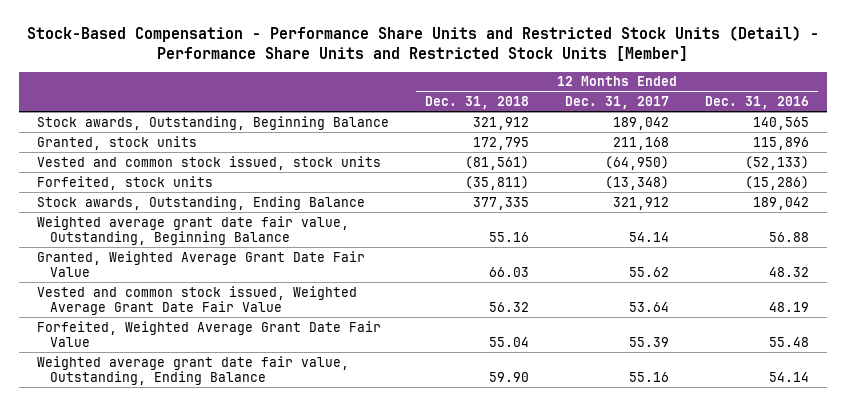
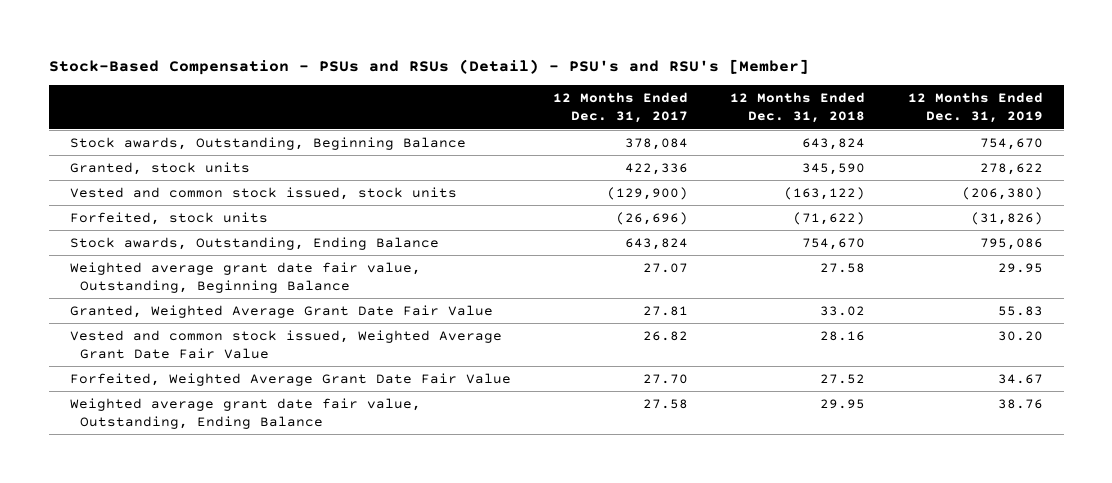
[26,26,819,62] Stock-Based Compensation - Performance Share Units and Restricted Stock Units (Detail) - Performance Share Units and Restricted Stock Units [Member] -> [48,58,809,75] Stock-Based Compensation - PSUs and RSUs (Detail) - PSU's and RSU's [Member]
[704,96,809,110] Dec. 31, 2016 -> none
none -> [907,92,1043,124] 12 Months Ended Dec. 31, 2019
[473,116,530,130] 321,912 -> [802,137,866,150] 643,824
[612,116,669,130] 189,042 -> [625,137,689,150] 378,084
[473,136,530,150] 172,795 -> [802,162,866,175] 345,590
[612,136,669,150] 211,168 -> [625,162,689,175] 422,336
[465,155,530,170] (81,561) -> [784,186,866,200] (163,122)
[604,155,669,170] (64,950) -> [607,186,689,200] (129,900)
[465,175,530,190] (35,811) -> [793,211,866,225] (71,622)
[604,175,669,190] (13,348) -> [616,211,689,225] (26,696)
[473,196,530,210] 377,335 -> [802,237,866,250] 754,670
[612,196,669,210] 321,912 -> [625,237,689,250] 643,824
[489,232,530,243] 55.16 -> [820,262,866,273] 27.58
[628,232,669,243] 54.14 -> [643,262,689,273] 27.07
[489,267,530,278] 66.03 -> [820,305,866,316] 33.02
[628,267,669,278] 55.62 -> [643,305,689,316] 27.81
[489,302,530,313] 56.32 -> [820,330,866,341] 28.16
[628,302,669,313] 53.64 -> [643,330,689,341] 26.82
[489,337,530,348] 55.04 -> [820,373,866,384] 27.52
[628,337,669,348] 55.39 -> [643,373,689,384] 27.70
[489,372,530,383] 59.90 -> [820,398,866,409] 29.95
[628,372,669,383] 55.16 -> [643,398,689,409] 27.58

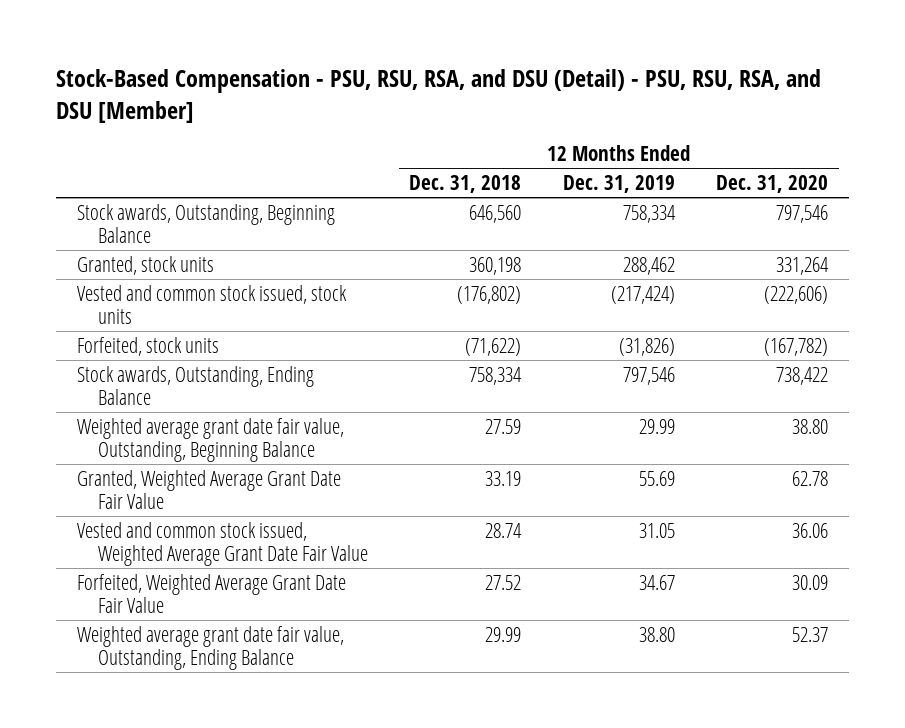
[48,58,809,75] Stock-Based Compensation - PSUs and RSUs (Detail) - PSU's and RSU's [Member] -> [55,69,821,123] Stock-Based Compensation - PSU, RSU, RSA, and DSU (Detail) - PSU, RSU, RSA, and DSU [Member]
[553,92,689,124] 12 Months Ended Dec. 31, 2017 -> none
none -> [716,174,829,193] Dec. 31, 2020
[802,137,866,150] 643,824 -> [469,204,522,223] 646,560
[979,137,1043,150] 754,670 -> [622,204,676,223] 758,334
[802,162,866,175] 345,590 -> [469,256,522,275] 360,198
[979,162,1043,175] 278,622 -> [622,256,675,275] 288,462
[784,186,866,200] (163,122) -> [457,285,522,304] (176,802)
[961,186,1043,200] (206,380) -> [610,285,675,304] (217,424)
[802,237,866,250] 754,670 -> [469,366,523,385] 758,334
[979,237,1043,250] 795,086 -> [622,366,675,385] 797,546
[820,262,866,273] 27.58 -> [485,418,522,434] 27.59
[997,262,1043,273] 29.95 -> [638,418,675,434] 29.99
[820,305,866,316] 33.02 -> [485,470,522,486] 33.19
[997,305,1043,316] 55.83 -> [638,470,675,486] 55.69
[820,330,866,341] 28.16 -> [485,522,523,538] 28.74
[997,330,1043,341] 30.20 -> [638,522,675,538] 31.05
[820,398,866,409] 29.95 -> [485,626,522,642] 29.99
[997,398,1043,409] 38.76 -> [638,626,675,642] 38.80

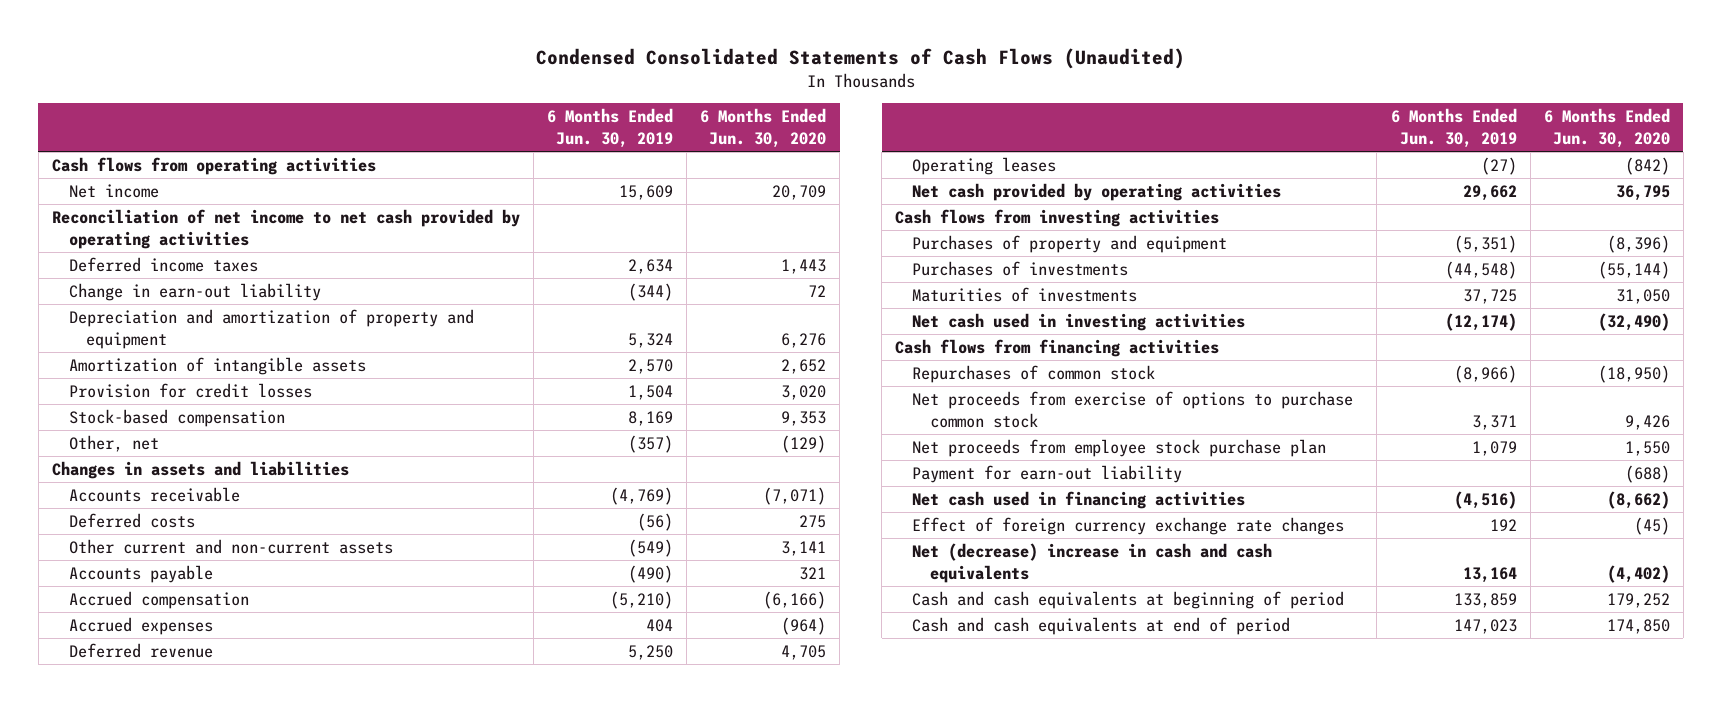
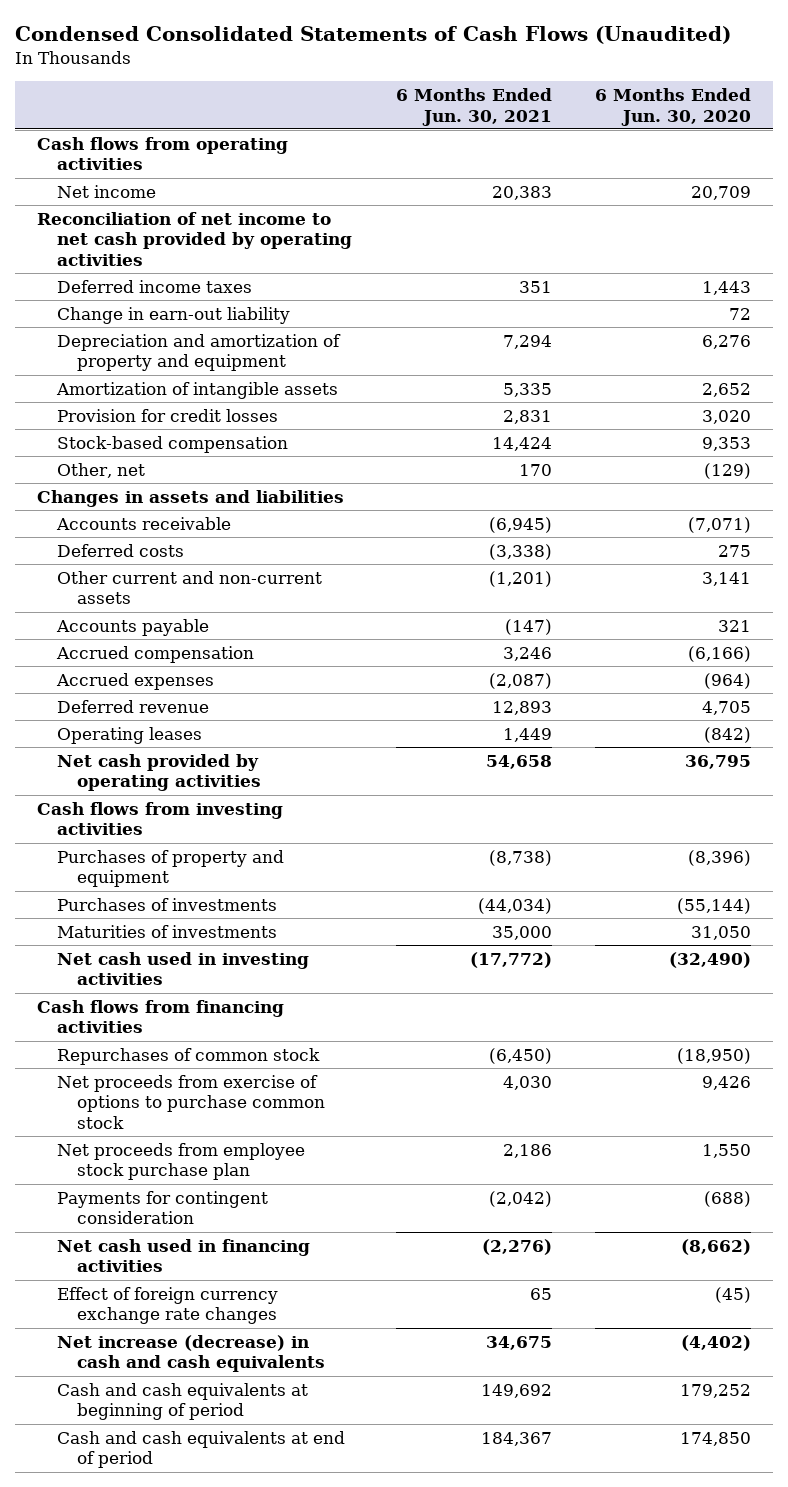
[547,108,674,149] 6 Months Ended Jun. 30, 2019 -> none
none -> [395,87,552,126] 6 Months Ended Jun. 30, 2021
[912,464,1183,483] Payment for earn-out liability -> [56,1190,268,1225] Payments for contingent consideration
[912,542,1273,583] Net (decrease) increase in cash and cash equivalents -> [56,1334,326,1373] Net increase (decrease) in cash and cash equivalents

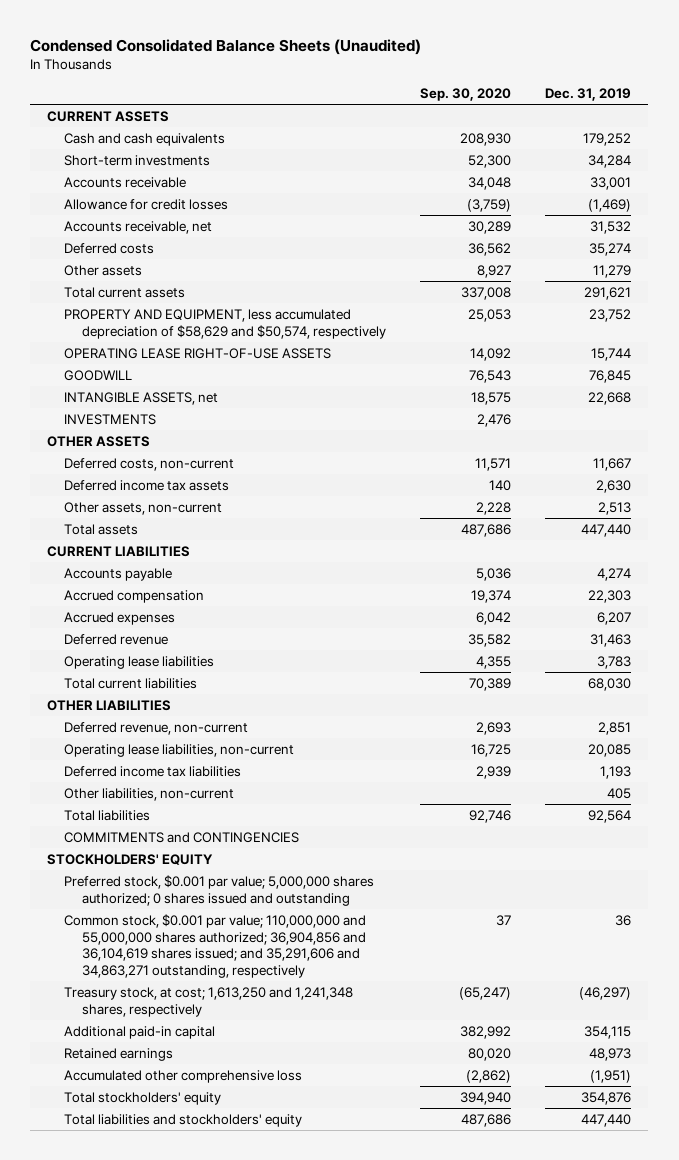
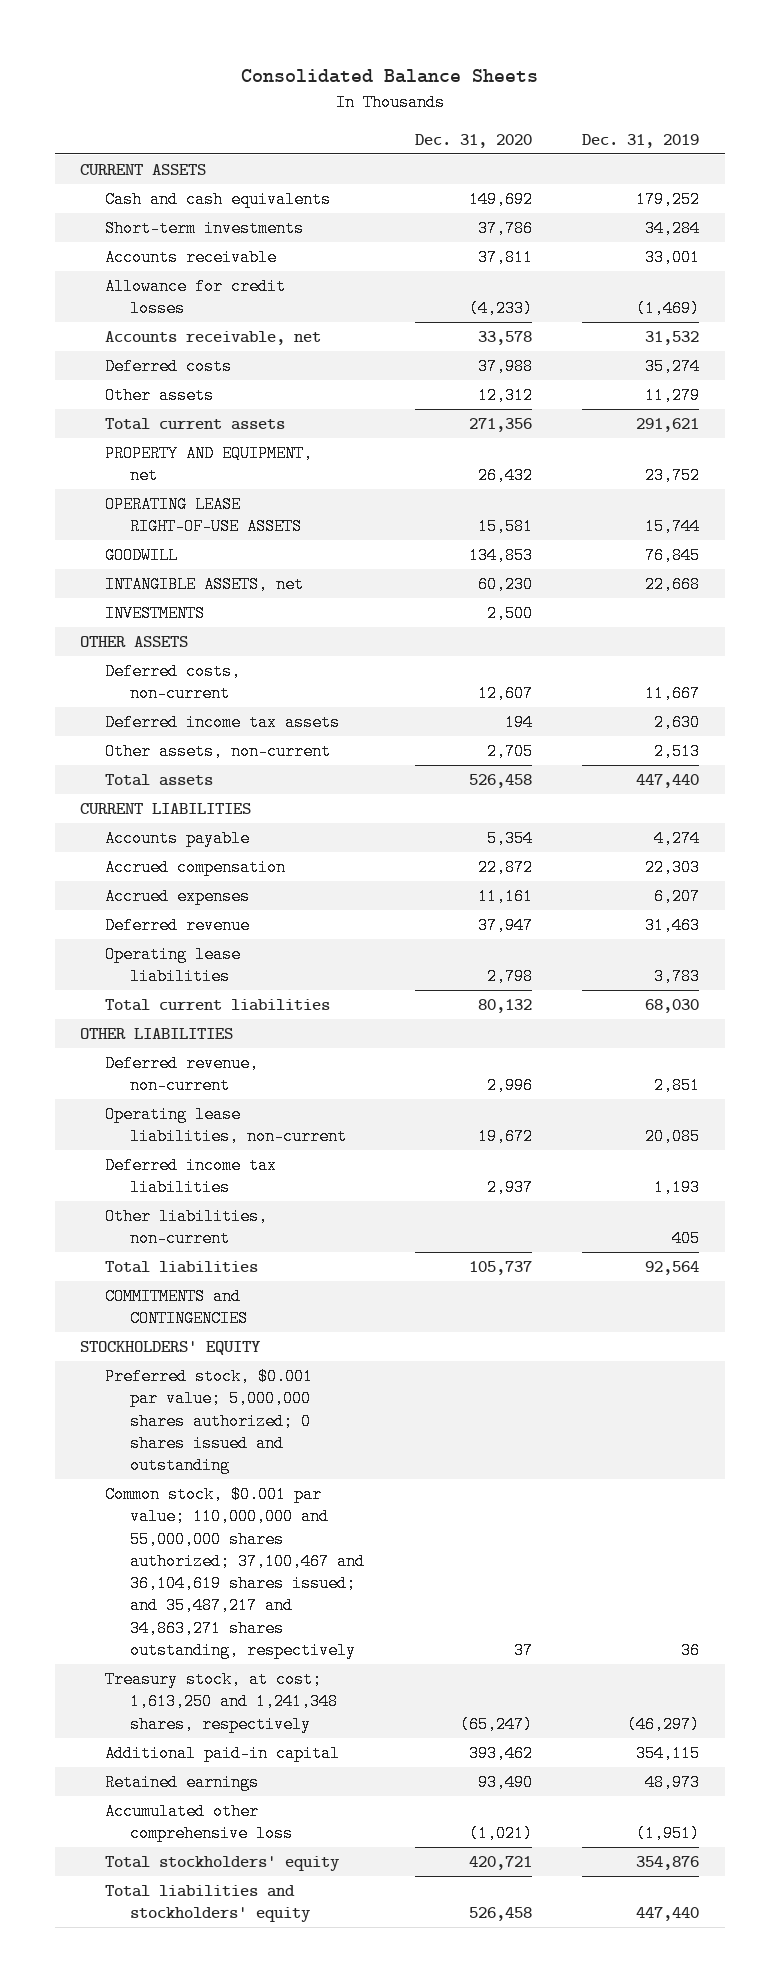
[30,39,422,56] Condensed Consolidated Balance Sheets (Unaudited) -> [240,69,538,84] Consolidated Balance Sheets
[419,88,511,102] Sep. 30, 2020 -> none
none -> [414,133,532,148] Dec. 31, 2020
[64,308,386,339] PROPERTY AND EQUIPMENT, less accumulated depreciation of $58,629 and $50,574, respectively -> [105,445,314,485] PROPERTY AND EQUIPMENT, net
[64,913,367,979] Common stock, $0.001 par value; 110,000,000 and 55,000,000 shares authorized; 36,904,856 and 36,104,619 shares issued; and 35,291,606 and 34,863,271 outstanding, respectively -> [105,1486,366,1660] Common stock, $0.001 par value; 110,000,000 and 55,000,000 shares authorized; 37,100,467 and 36,104,619 shares issued; and 35,487,217 and 34,863,271 shares outstanding, respectively

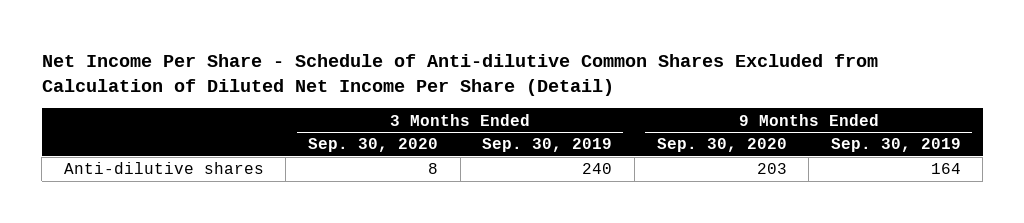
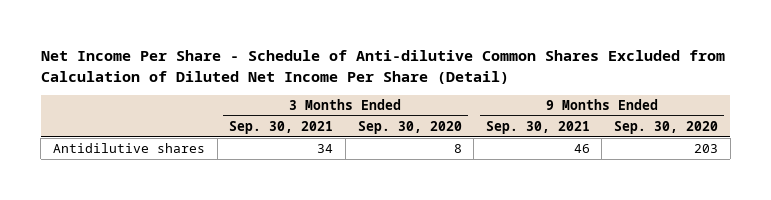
[482,138,613,153] Sep. 30, 2019 -> none
[830,138,961,153] Sep. 30, 2019 -> none
none -> [229,121,334,135] Sep. 30, 2021
none -> [485,121,590,135] Sep. 30, 2021
[63,162,264,175] Anti-dilutive shares -> [53,143,206,154] Antidilutive shares

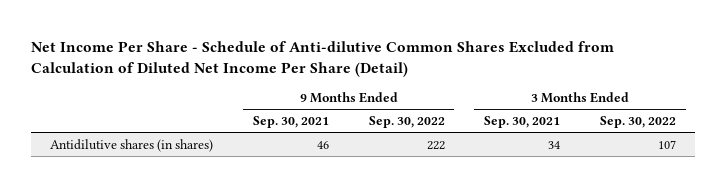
[357,121,462,135] Sep. 30, 2020 -> none
[613,121,718,135] Sep. 30, 2020 -> none
none -> [368,115,445,128] Sep. 30, 2022
none -> [599,115,676,128] Sep. 30, 2022
[53,143,206,154] Antidilutive shares -> [50,138,214,152] Antidilutive shares (in shares)

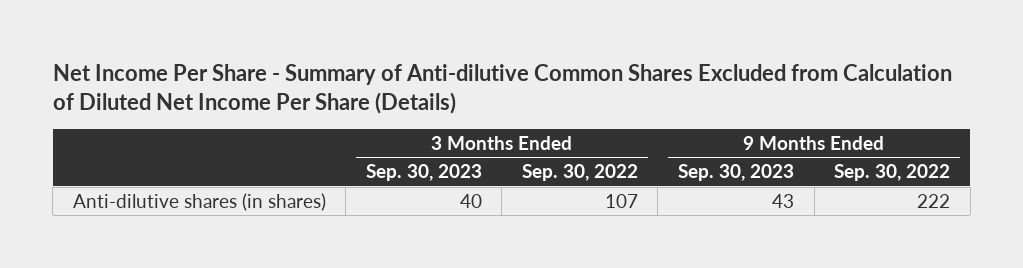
[30,40,614,77] Net Income Per Share - Schedule of Anti-dilutive Common Shares Excluded from Calculation of Diluted Net Income Per Share (Detail) -> [52,64,952,115] Net Income Per Share - Summary of Anti-dilutive Common Shares Excluded from Calculation of Diluted Net Income Per Share (Details)
[252,115,329,128] Sep. 30, 2021 -> none
[484,115,561,128] Sep. 30, 2021 -> none
none -> [365,164,482,182] Sep. 30, 2023
none -> [677,164,794,182] Sep. 30, 2023
[50,138,214,152] Antidilutive shares (in shares) -> [72,192,326,211] Anti-dilutive shares (in shares)

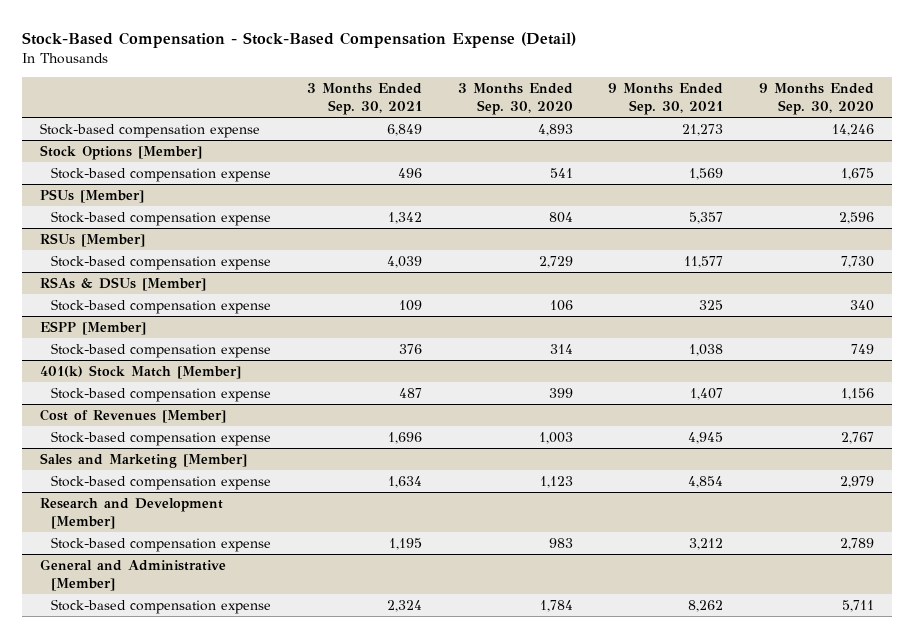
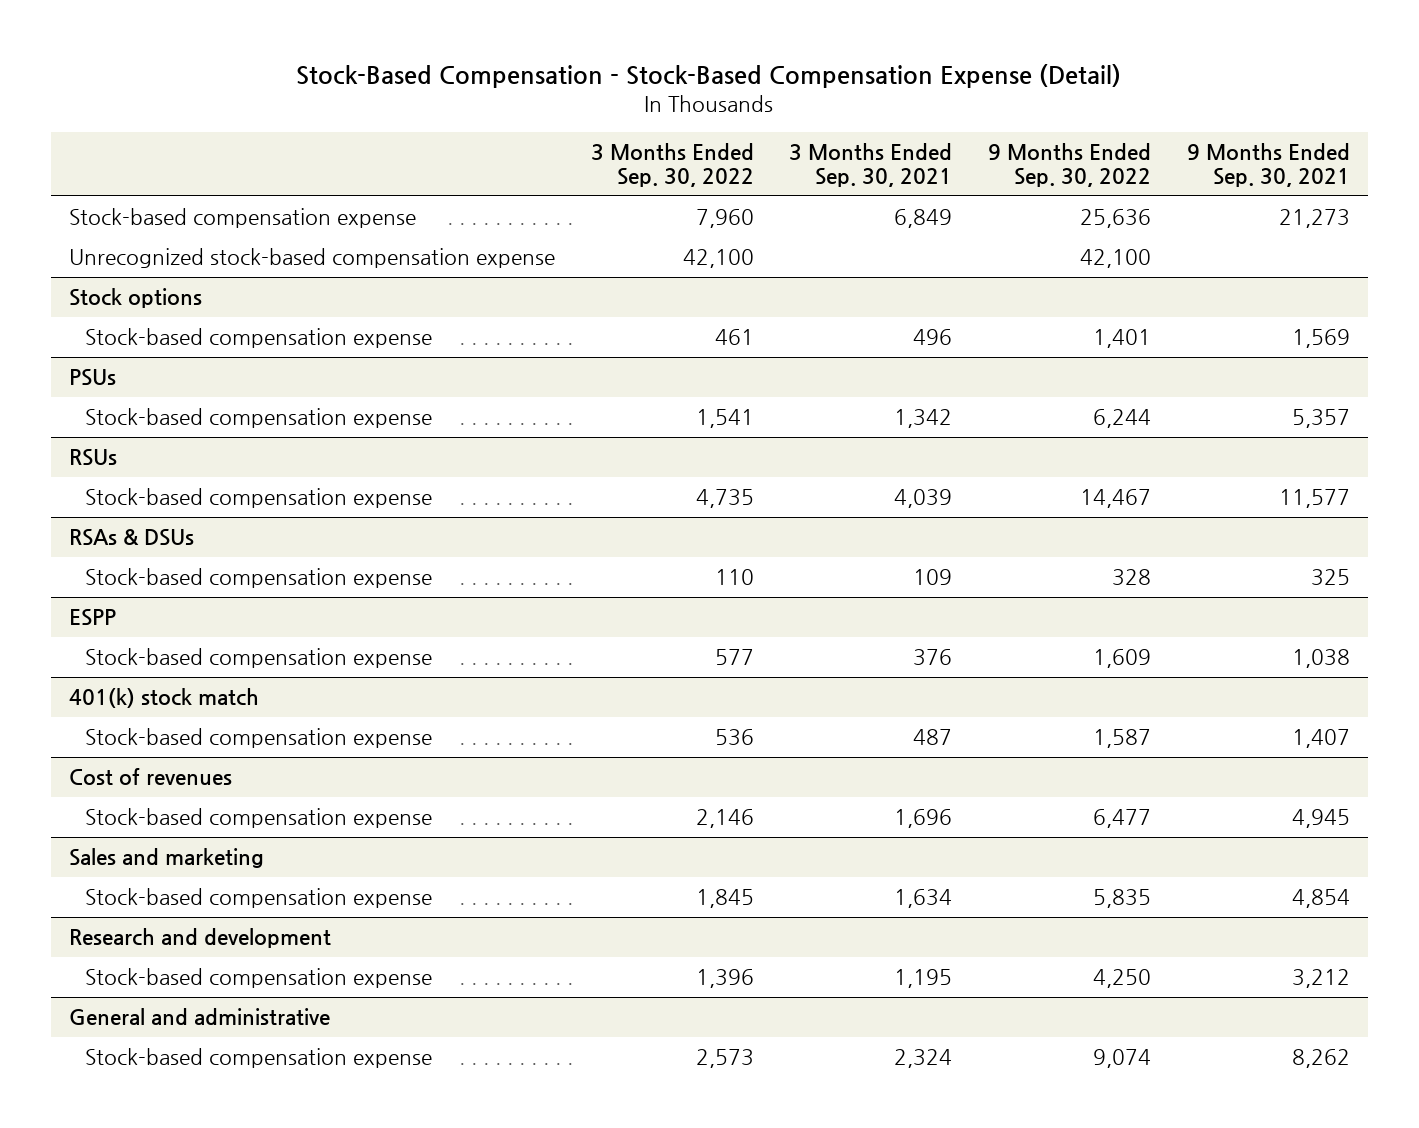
[457,82,573,116] 3 Months Ended Sep. 30, 2020 -> none
[759,82,875,116] 9 Months Ended Sep. 30, 2020 -> none
none -> [590,142,754,187] 3 Months Ended Sep. 30, 2022
none -> [988,142,1152,187] 9 Months Ended Sep. 30, 2022
none -> [69,248,556,269] Unrecognized stock-based compensation expense
[40,144,203,160] Stock Options [Member] -> [69,288,203,309] Stock options
[40,188,145,203] PSUs [Member] -> [69,369,117,387] PSUs
[40,232,146,247] RSUs [Member] -> [69,449,118,467] RSUs
[40,276,207,291] RSAs & DSUs [Member] -> [69,529,195,547] RSAs & DSUs
[40,320,147,335] ESPP [Member] -> [69,609,117,627] ESPP
[40,364,242,379] 401(k) Stock Match [Member] -> [69,688,260,709] 401(k) stock match
[40,408,227,423] Cost of Revenues [Member] -> [69,768,233,786] Cost of revenues
[40,452,248,468] Sales and Marketing [Member] -> [69,848,265,869] Sales and marketing
[40,497,224,529] Research and Development [Member] -> [69,928,332,949] Research and development
[40,558,227,591] General and Administrative [Member] -> [69,1008,331,1026] General and administrative

